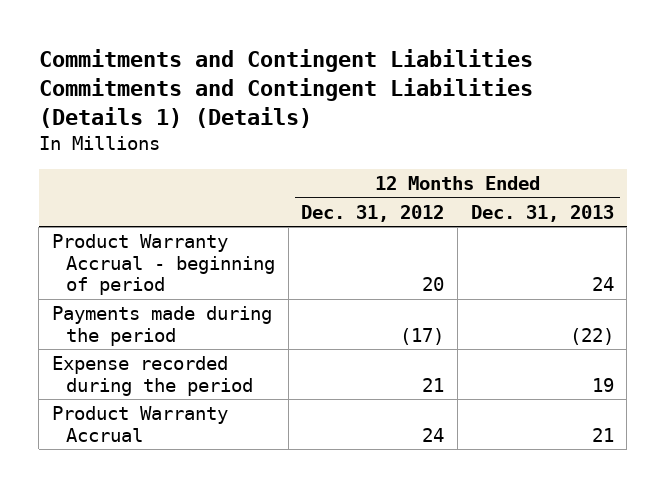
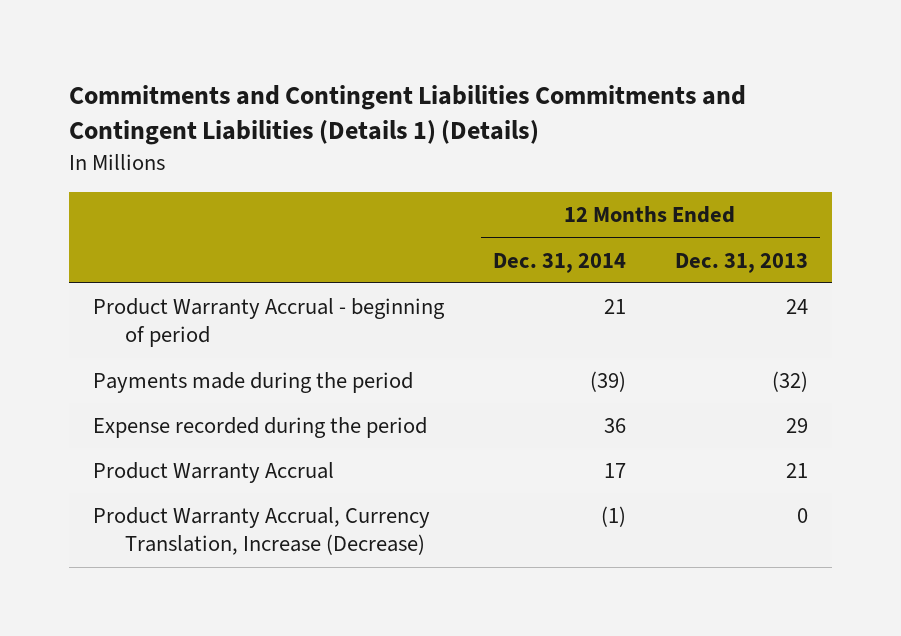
[301,204,445,222] Dec. 31, 2012 -> none
none -> [492,252,626,273] Dec. 31, 2014
[569,327,614,345] (22) -> [771,371,808,393] (32)
[591,377,614,392] 19 -> [785,418,808,434] 29
none -> [93,507,431,556] Product Warranty Accrual, Currency Translation, Increase (Decrease)

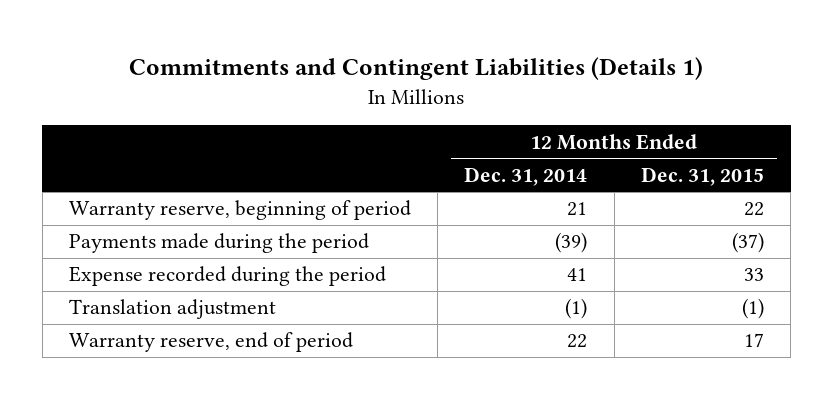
[68,84,746,146] Commitments and Contingent Liabilities Commitments and Contingent Liabilities (Details 1) (Details) -> [129,57,704,81] Commitments and Contingent Liabilities (Details 1)
[674,252,808,273] Dec. 31, 2013 -> none
none -> [641,166,765,186] Dec. 31, 2015
[93,298,446,348] Product Warranty Accrual - beginning of period -> [68,200,411,221] Warranty reserve, beginning of period
[93,462,335,484] Product Warranty Accrual -> none
[603,418,626,434] 36 -> [567,268,588,282] 41
[93,507,431,556] Product Warranty Accrual, Currency Translation, Increase (Decrease) -> [68,299,276,320] Translation adjustment
none -> [68,332,353,353] Warranty reserve, end of period

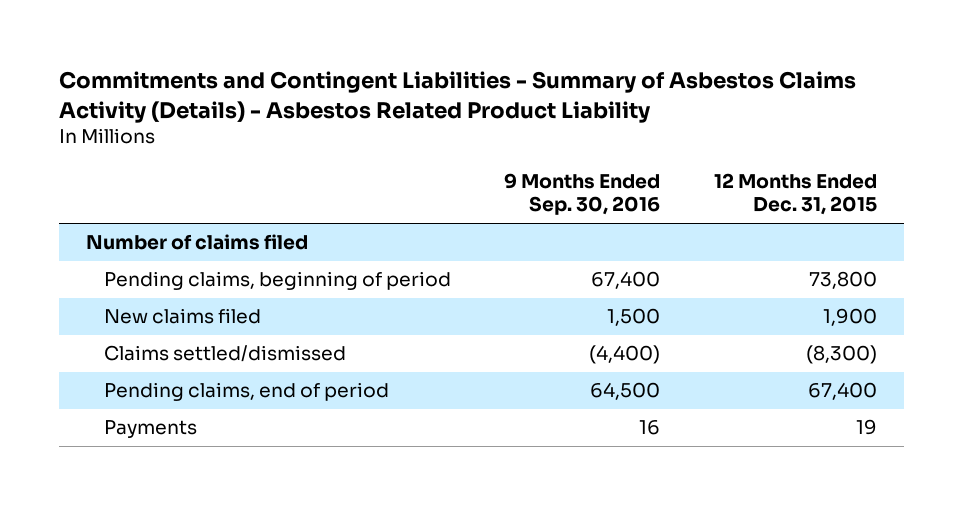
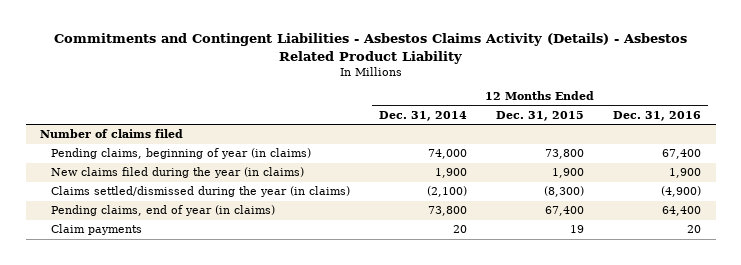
[58,71,856,123] Commitments and Contingent Liabilities - Summary of Asbestos Claims Activity (Details) - Asbestos Related Product Liability -> [53,33,687,64] Commitments and Contingent Liabilities - Asbestos Claims Activity (Details) - Asbestos Related Product Liability
[504,172,661,216] 9 Months Ended Sep. 30, 2016 -> none
none -> [379,110,468,121] Dec. 31, 2014
none -> [613,110,702,121] Dec. 31, 2016
[103,271,451,291] Pending claims, beginning of period -> [51,148,312,160] Pending claims, beginning of year (in claims)
[103,308,261,325] New claims filed -> [51,167,305,179] New claims filed during the year (in claims)
[103,345,346,363] Claims settled/dismissed -> [51,186,351,198] Claims settled/dismissed during the year (in claims)
[103,382,389,402] Pending claims, end of period -> [51,205,276,217] Pending claims, end of year (in claims)
[103,420,197,439] Payments -> [51,224,143,236] Claim payments

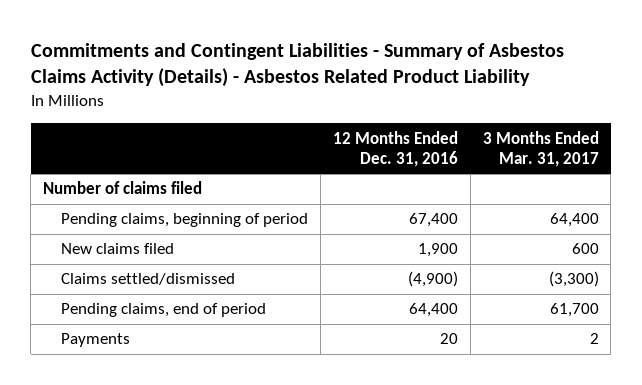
[53,33,687,64] Commitments and Contingent Liabilities - Asbestos Claims Activity (Details) - Asbestos Related Product Liability -> [30,43,564,88] Commitments and Contingent Liabilities - Summary of Asbestos Claims Activity (Details) - Asbestos Related Product Liability
[379,110,468,121] Dec. 31, 2014 -> none
[496,110,585,121] Dec. 31, 2015 -> none
none -> [482,130,599,168] 3 Months Ended Mar. 31, 2017
[51,148,312,160] Pending claims, beginning of year (in claims) -> [61,213,309,228] Pending claims, beginning of period
[51,167,305,179] New claims filed during the year (in claims) -> [61,243,175,255] New claims filed
[51,186,351,198] Claims settled/dismissed during the year (in claims) -> [61,273,236,286] Claims settled/dismissed
[51,205,276,217] Pending claims, end of year (in claims) -> [61,303,267,318] Pending claims, end of period
[51,224,143,236] Claim payments -> [61,333,131,348] Payments

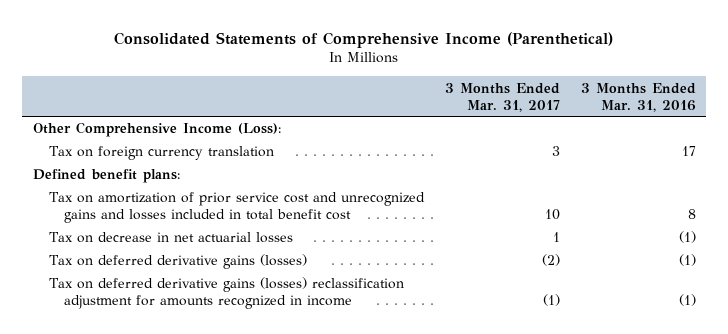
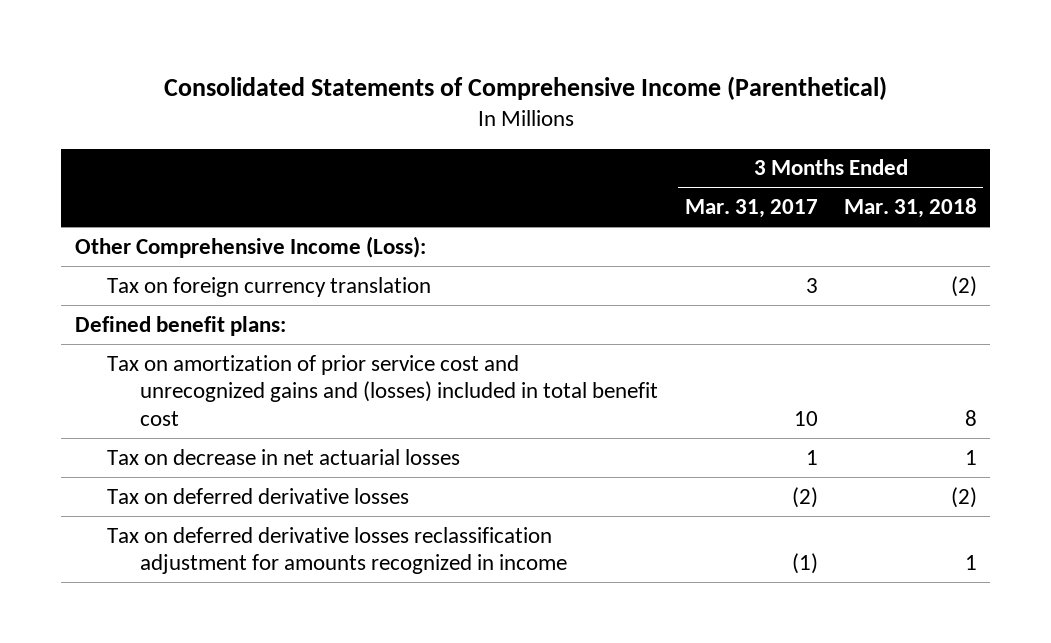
[580,82,696,112] 3 Months Ended Mar. 31, 2016 -> none
none -> [843,198,977,219] Mar. 31, 2018
[48,192,425,224] Tax on amortization of prior service cost and unrecognized gains and losses included in total benefit cost -> [107,354,659,426] Tax on amortization of prior service cost and unrecognized gains and (losses) included in total benefit cost
[48,254,307,270] Tax on deferred derivative gains (losses) -> [107,487,410,504] Tax on deferred derivative losses
[48,277,404,310] Tax on deferred derivative gains (losses) reclassification adjustment for amounts recognized in income -> [107,526,568,575] Tax on deferred derivative losses reclassification adjustment for amounts recognized in income

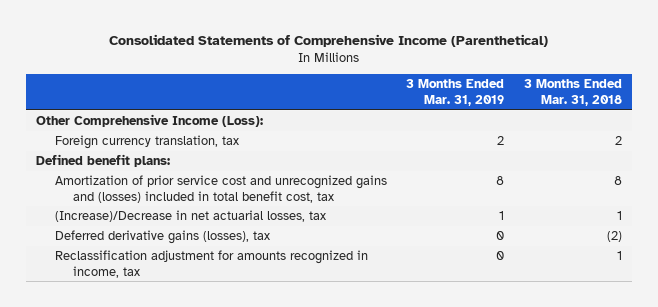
[684,199,818,219] Mar. 31, 2017 -> none
none -> [406,79,505,106] 3 Months Ended Mar. 31, 2019
[107,276,432,297] Tax on foreign currency translation -> [54,135,239,150] Foreign currency translation, tax
[950,275,977,297] (2) -> [614,136,622,146] 2
[107,354,659,426] Tax on amortization of prior service cost and unrecognized gains and (losses) included in total benefit cost -> [54,175,387,203] Amortization of prior service cost and unrecognized gains and (losses) included in total benefit cost, tax
[107,448,461,465] Tax on decrease in net actuarial losses -> [54,210,326,223] (Increase)/Decrease in net actuarial losses, tax
[107,487,410,504] Tax on deferred derivative losses -> [54,230,270,245] Deferred derivative gains (losses), tax
[107,526,568,575] Tax on deferred derivative losses reclassification adjustment for amounts recognized in income -> [54,250,368,278] Reclassification adjustment for amounts recognized in income, tax

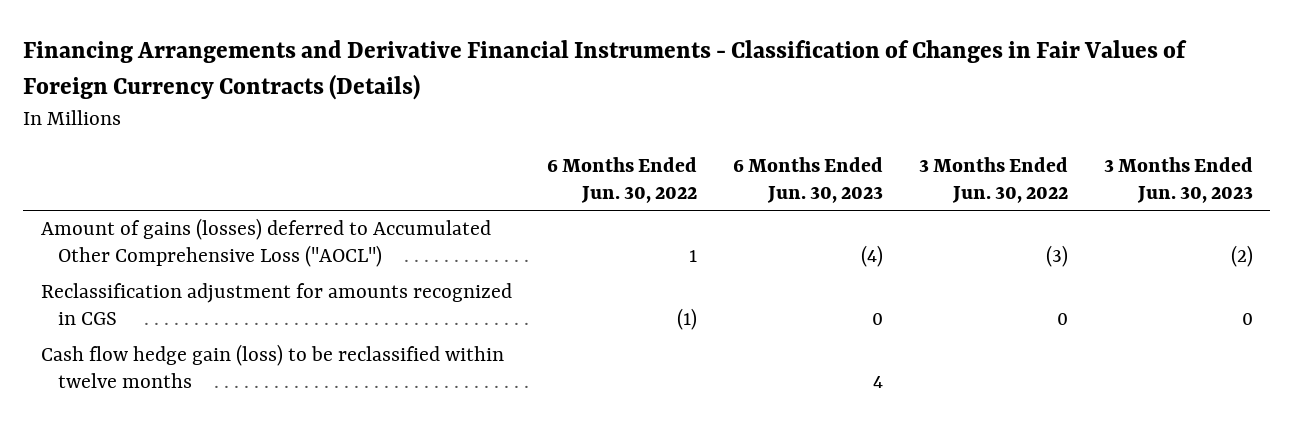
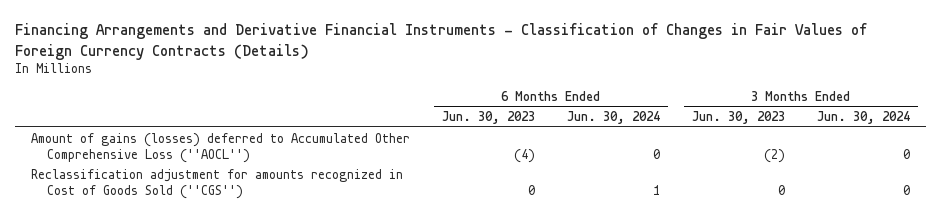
[547,157,698,204] 6 Months Ended Jun. 30, 2022 -> none
[918,157,1068,204] 3 Months Ended Jun. 30, 2022 -> none
none -> [566,111,660,125] Jun. 30, 2024
none -> [816,111,910,125] Jun. 30, 2024
[40,344,504,389] Cash flow hedge gain (loss) to be reclassified within twelve months -> none
[40,283,512,326] Reclassification adjustment for amounts recognized in CGS -> [30,168,403,199] Reclassification adjustment for amounts recognized in Cost of Goods Sold (''CGS'')

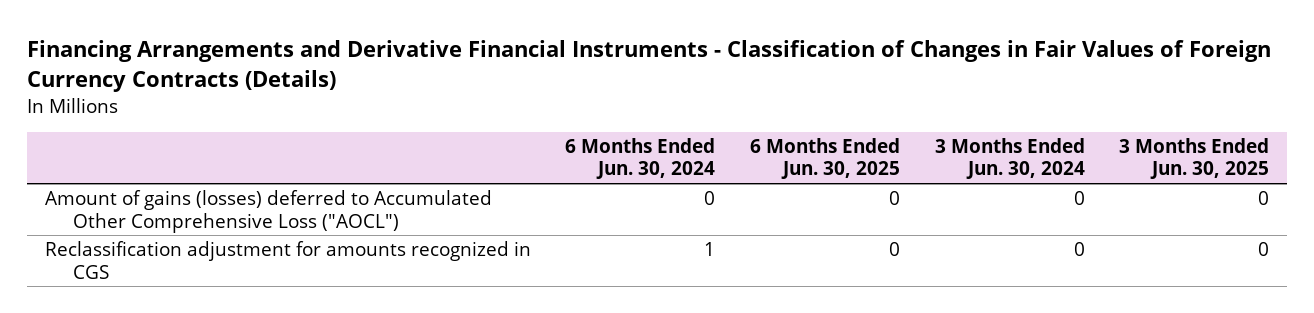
[441,111,535,125] Jun. 30, 2023 -> none
[691,111,785,125] Jun. 30, 2023 -> none
none -> [749,138,900,180] 6 Months Ended Jun. 30, 2025
none -> [1119,138,1270,180] 3 Months Ended Jun. 30, 2025
[30,132,410,163] Amount of gains (losses) deferred to Accumulated Other Comprehensive Loss (''AOCL'') -> [44,190,492,233] Amount of gains (losses) deferred to Accumulated Other Comprehensive Loss ("AOCL")
[30,168,403,199] Reclassification adjustment for amounts recognized in Cost of Goods Sold (''CGS'') -> [44,241,531,279] Reclassification adjustment for amounts recognized in CGS

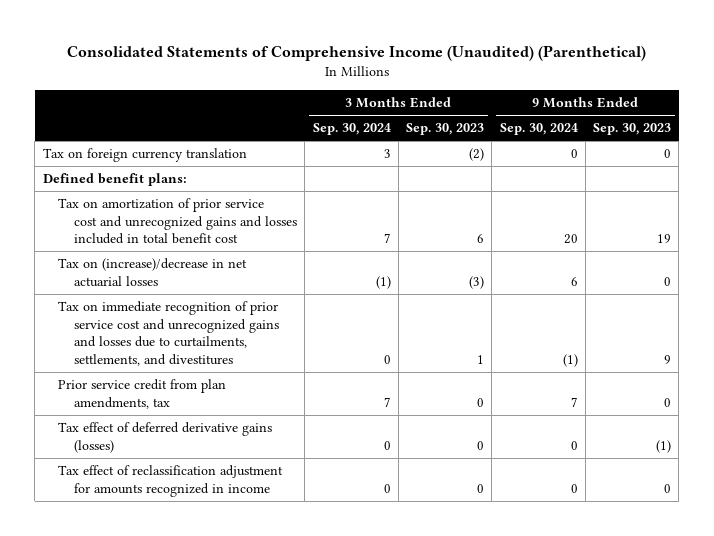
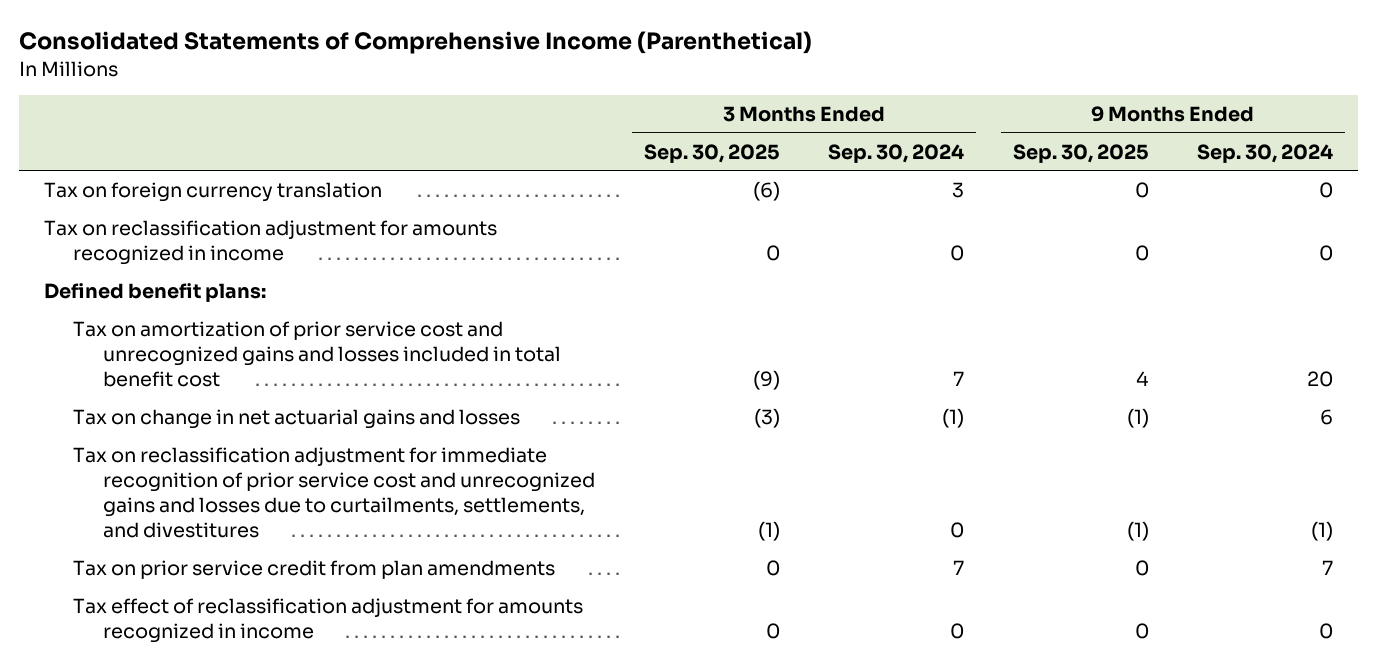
[66,44,646,61] Consolidated Statements of Comprehensive Income (Unaudited) (Parenthetical) -> [19,31,813,55] Consolidated Statements of Comprehensive Income (Parenthetical)
[406,123,485,136] Sep. 30, 2023 -> none
[592,123,671,136] Sep. 30, 2023 -> none
none -> [643,143,780,163] Sep. 30, 2025
none -> [1012,143,1149,163] Sep. 30, 2025
none -> [43,219,497,266] Tax on reclassification adjustment for amounts recognized in income
[58,422,273,453] Tax effect of deferred derivative gains (losses) -> none
[58,258,248,287] Tax on (increase)/decrease in net actuarial losses -> [73,408,521,429] Tax on change in net actuarial gains and losses
[58,301,280,366] Tax on immediate recognition of prior service cost and unrecognized gains and losses due to curtailments, settlements, and divestitures -> [73,446,596,539] Tax on reclassification adjustment for immediate recognition of prior service cost and unrecognized gains and losses due to curtailments, settlements, and divestitures
[58,379,227,409] Prior service credit from plan amendments, tax -> [73,559,556,579] Tax on prior service credit from plan amendments

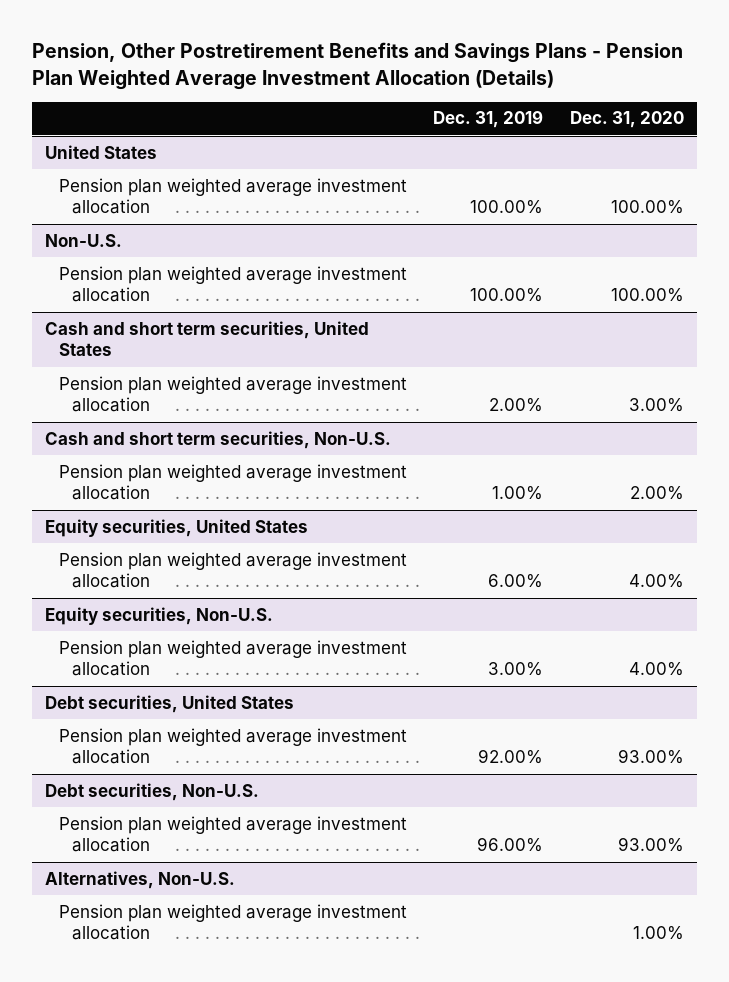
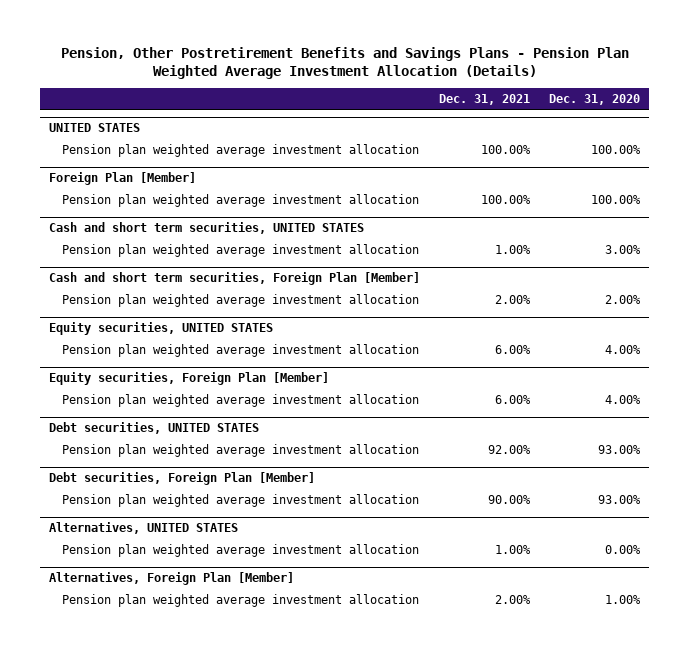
[433,110,544,129] Dec. 31, 2019 -> none
none -> [439,94,531,106] Dec. 31, 2021
[45,144,158,159] United States -> [49,123,141,133] UNITED STATES
[45,233,123,247] Non-U.S. -> [49,172,197,186] Foreign Plan [Member]
[45,320,370,357] Cash and short term securities, United States -> [49,222,365,235] Cash and short term securities, UNITED STATES
[45,430,392,449] Cash and short term securities, Non-U.S. -> none
none -> [49,272,421,286] Cash and short term securities, Foreign Plan [Member]
[45,518,309,537] Equity securities, United States -> [49,322,274,336] Equity securities, UNITED STATES
[45,606,274,625] Equity securities, Non-U.S. -> none
none -> [49,372,330,386] Equity securities, Foreign Plan [Member]
[45,694,295,713] Debt securities, United States -> [49,422,260,435] Debt securities, UNITED STATES
[45,782,260,801] Debt securities, Non-U.S. -> none
none -> [49,472,316,486] Debt securities, Foreign Plan [Member]
[45,870,236,889] Alternatives, Non-U.S. -> none
none -> [49,522,239,535] Alternatives, UNITED STATES
none -> [61,543,419,557] Pension plan weighted average investment allocation
none -> [49,572,295,586] Alternatives, Foreign Plan [Member]

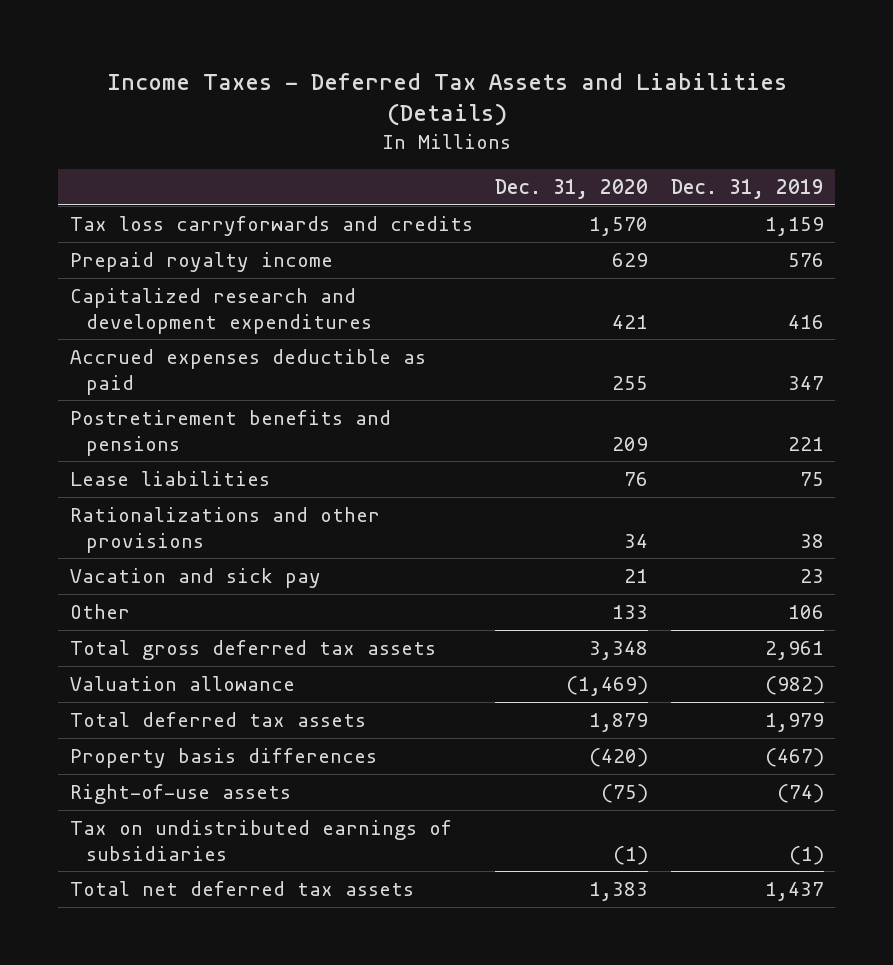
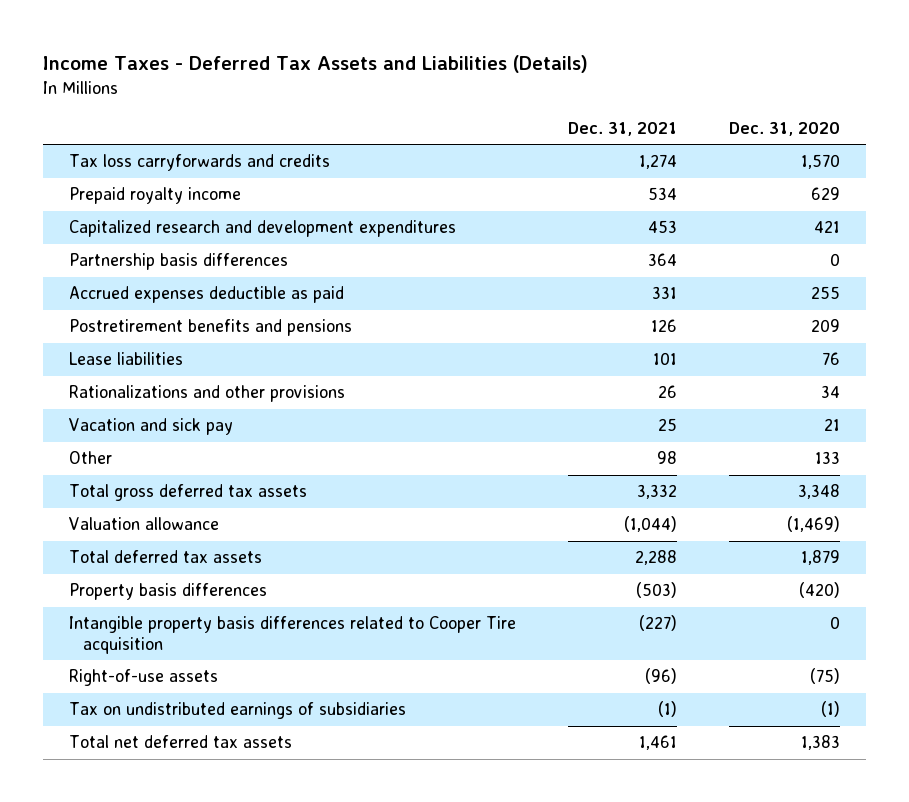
[670,178,824,199] Dec. 31, 2019 -> none
none -> [568,121,678,136] Dec. 31, 2021
none -> [69,253,289,271] Partnership basis differences
none -> [69,616,517,654] Intangible property basis differences related to Cooper Tire acquisition

